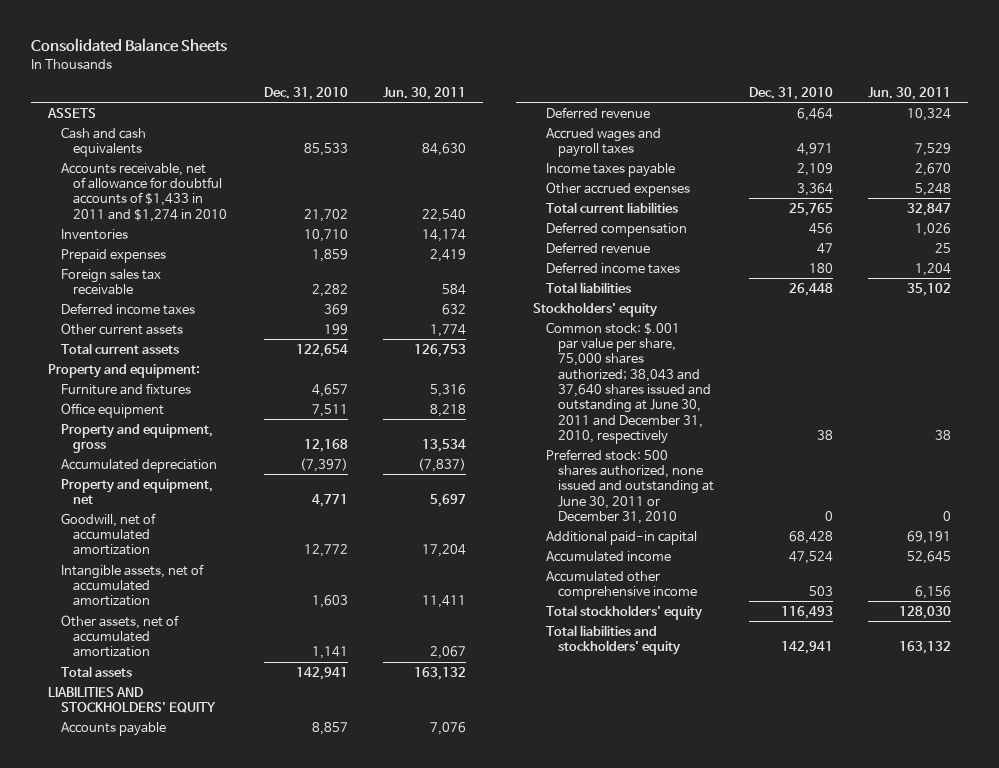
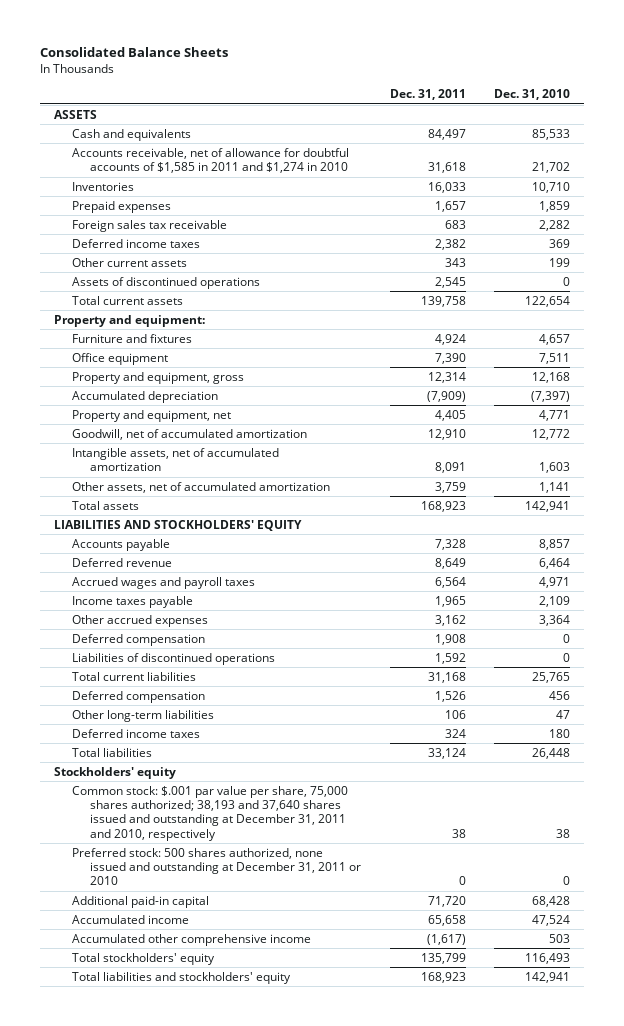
[382,86,466,100] Jun. 30, 2011 -> none
none -> [389,88,466,100] Dec. 31, 2011
[60,126,146,157] Cash and cash equivalents -> [72,128,192,141] Cash and equivalents
[60,162,228,222] Accounts receivable, net of allowance for doubtful accounts of $1,433 in 2011 and $1,274 in 2010 -> [72,147,350,174] Accounts receivable, net of allowance for doubtful accounts of $1,585 in 2011 and $1,274 in 2010
none -> [72,276,261,289] Assets of discontinued operations
none -> [72,633,206,646] Deferred compensation
none -> [72,652,276,665] Liabilities of discontinued operations
[545,241,650,253] Deferred revenue -> none
none -> [72,709,215,722] Other long-term liabilities
[545,321,712,445] Common stock: $.001 par value per share, 75,000 shares authorized; 38,043 and 37,640 shares issued and outstanding at June 30, 2011 and December 31, 2010, respectively -> [72,785,349,841] Common stock: $.001 par value per share, 75,000 shares authorized; 38,193 and 37,640 shares issued and outstanding at December 31, 2011 and 2010, respectively
[545,448,715,525] Preferred stock: 500 shares authorized, none issued and outstanding at June 30, 2011 or December 31, 2010 -> [72,847,362,886] Preferred stock: 500 shares authorized, none issued and outstanding at December 31, 2011 or 2010

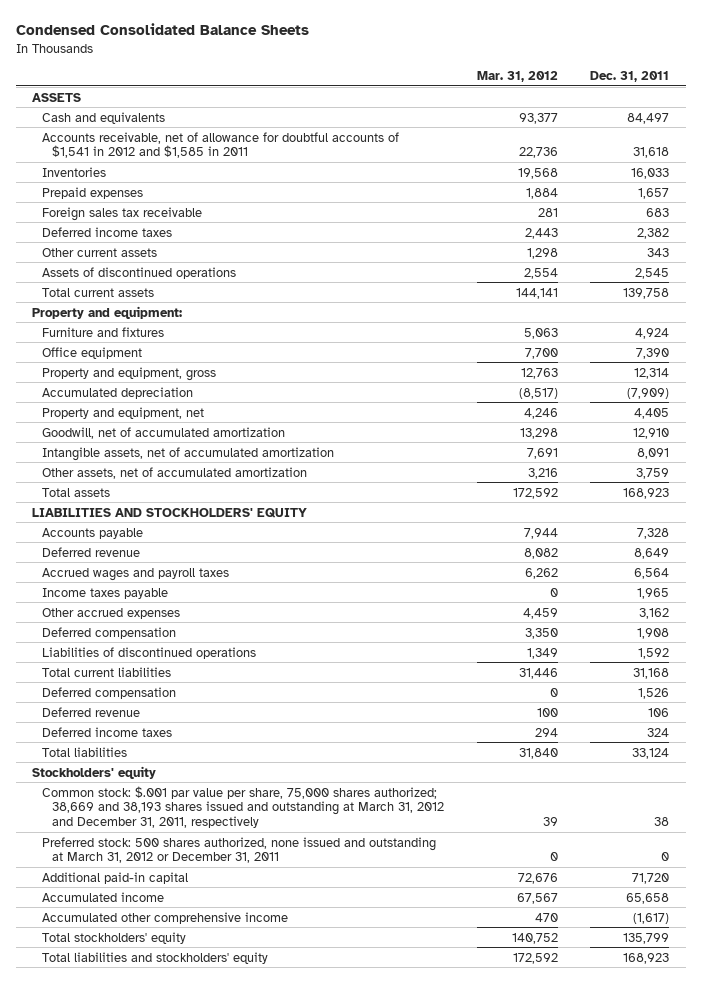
[39,47,228,58] Consolidated Balance Sheets -> [15,23,309,36] Condensed Consolidated Balance Sheets
[493,88,570,100] Dec. 31, 2010 -> none
none -> [476,70,558,82] Mar. 31, 2012
[72,147,350,174] Accounts receivable, net of allowance for doubtful accounts of $1,585 in 2011 and $1,274 in 2010 -> [42,131,400,159] Accounts receivable, net of allowance for doubtful accounts of $1,541 in 2012 and $1,585 in 2011
[72,709,215,722] Other long-term liabilities -> none
none -> [42,706,141,717] Deferred revenue
[72,785,349,841] Common stock: $.001 par value per share, 75,000 shares authorized; 38,193 and 37,640 shares issued and outstanding at December 31, 2011 and 2010, respectively -> [42,785,445,829] Common stock: $.001 par value per share, 75,000 shares authorized; 38,669 and 38,193 shares issued and outstanding at March 31, 2012 and December 31, 2011, respectively
[72,847,362,886] Preferred stock: 500 shares authorized, none issued and outstanding at December 31, 2011 or 2010 -> [42,836,437,864] Preferred stock: 500 shares authorized, none issued and outstanding at March 31, 2012 or December 31, 2011

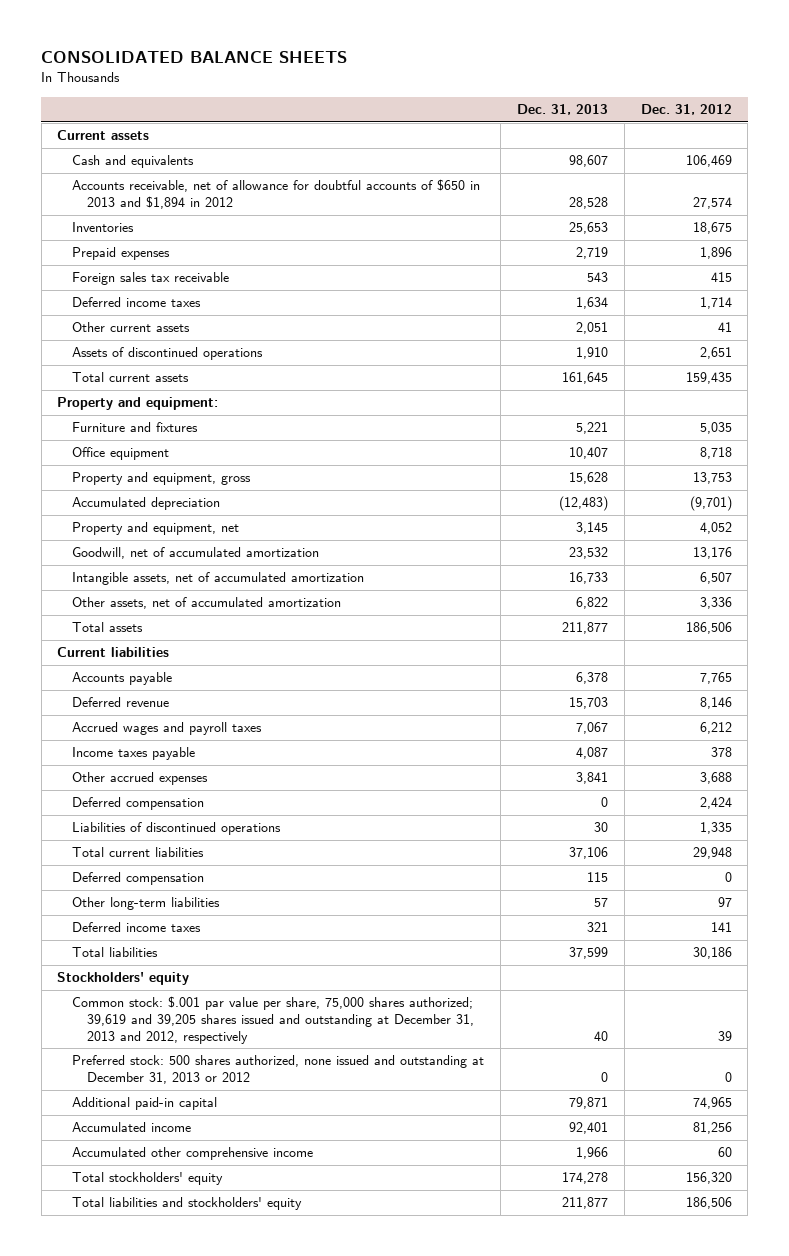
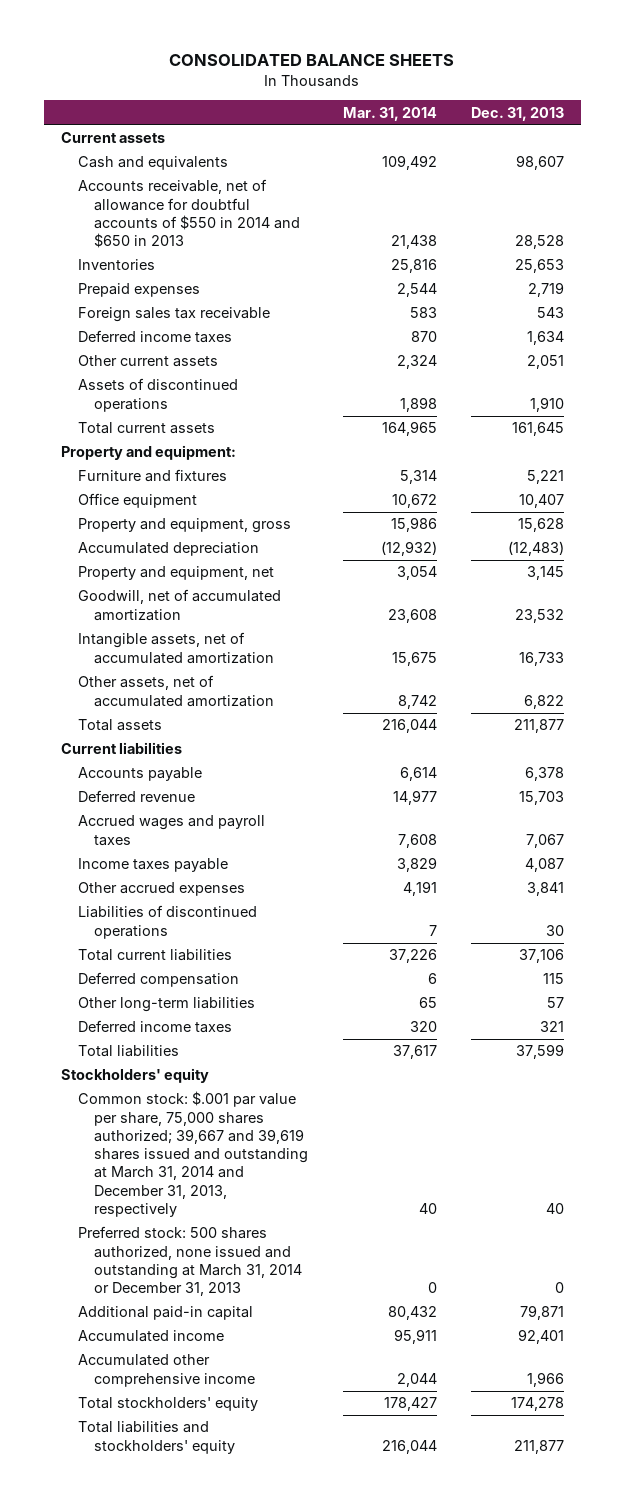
[640,104,732,116] Dec. 31, 2012 -> none
none -> [342,106,437,121] Mar. 31, 2014
[72,179,481,210] Accounts receivable, net of allowance for doubtful accounts of $650 in 2013 and $1,894 in 2012 -> [77,179,301,249] Accounts receivable, net of allowance for doubtful accounts of $550 in 2014 and $650 in 2013
[72,797,205,811] Deferred compensation -> none
[72,996,474,1044] Common stock: $.001 par value per share, 75,000 shares authorized; 39,619 and 39,205 shares issued and outstanding at December 31, 2013 and 2012, respectively -> [77,1091,309,1217] Common stock: $.001 par value per share, 75,000 shares authorized; 39,667 and 39,619 shares issued and outstanding at March 31, 2014 and December 31, 2013, respectively
[72,1055,485,1085] Preferred stock: 500 shares authorized, none issued and outstanding at December 31, 2013 or 2012 -> [77,1226,303,1297] Preferred stock: 500 shares authorized, none issued and outstanding at March 31, 2014 or December 31, 2013

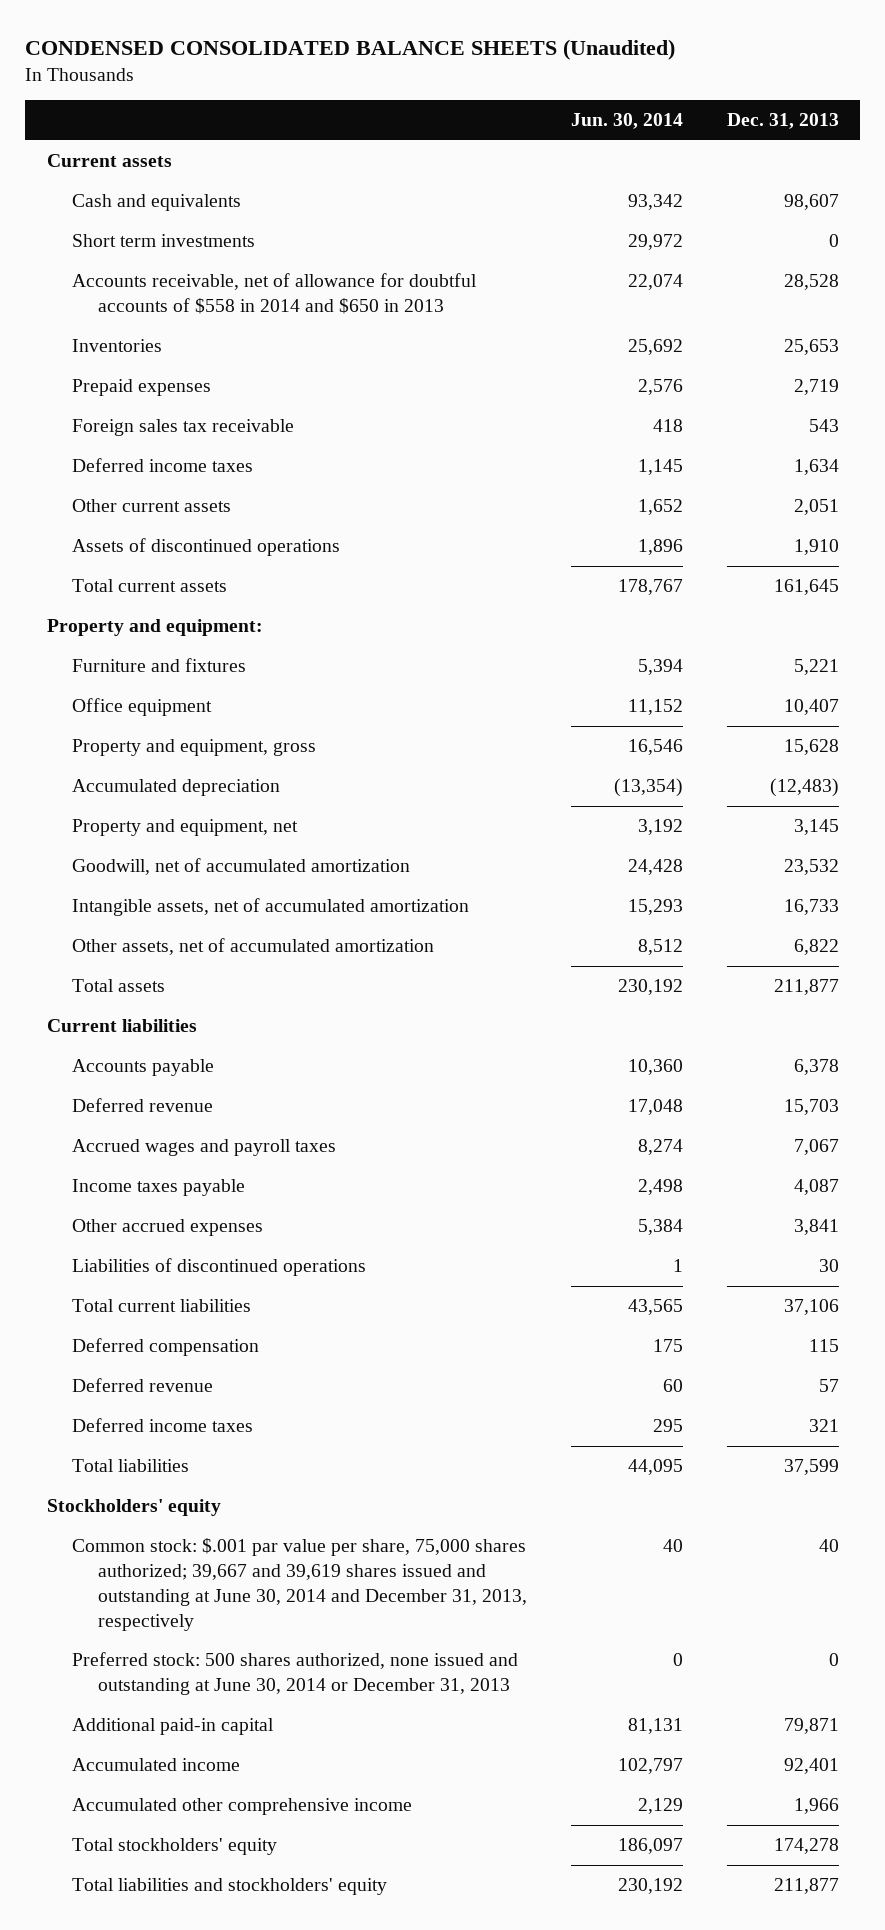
[169,54,455,67] CONSOLIDATED BALANCE SHEETS -> [24,38,675,60] CONDENSED CONSOLIDATED BALANCE SHEETS (Unaudited)
[342,106,437,121] Mar. 31, 2014 -> none
none -> [570,113,683,130] Jun. 30, 2014
none -> [72,234,256,248] Short term investments
[77,179,301,249] Accounts receivable, net of allowance for doubtful accounts of $550 in 2014 and $650 in 2013 -> [72,273,478,315] Accounts receivable, net of allowance for doubtful accounts of $558 in 2014 and $650 in 2013
[77,997,255,1013] Other long-term liabilities -> none
none -> [72,1378,214,1393] Deferred revenue
[77,1091,309,1217] Common stock: $.001 par value per share, 75,000 shares authorized; 39,667 and 39,619 shares issued and outstanding at March 31, 2014 and December 31, 2013, respectively -> [72,1538,528,1631] Common stock: $.001 par value per share, 75,000 shares authorized; 39,667 and 39,619 shares issued and outstanding at June 30, 2014 and December 31, 2013, respectively
[77,1226,303,1297] Preferred stock: 500 shares authorized, none issued and outstanding at March 31, 2014 or December 31, 2013 -> [72,1652,519,1696] Preferred stock: 500 shares authorized, none issued and outstanding at June 30, 2014 or December 31, 2013

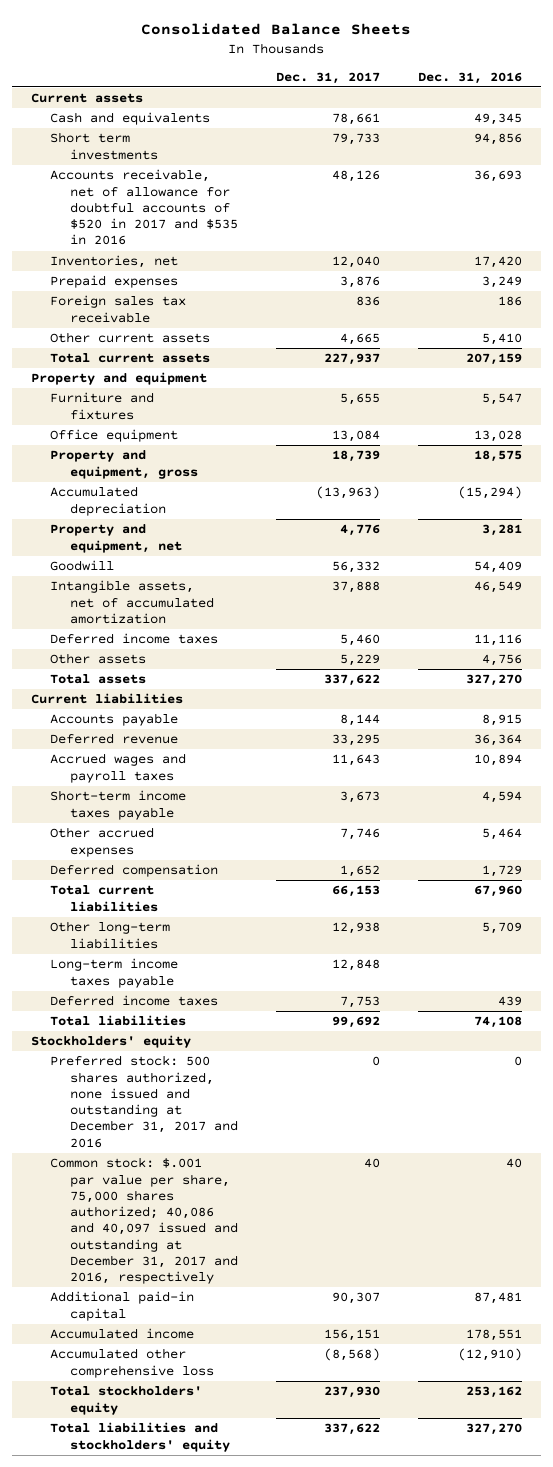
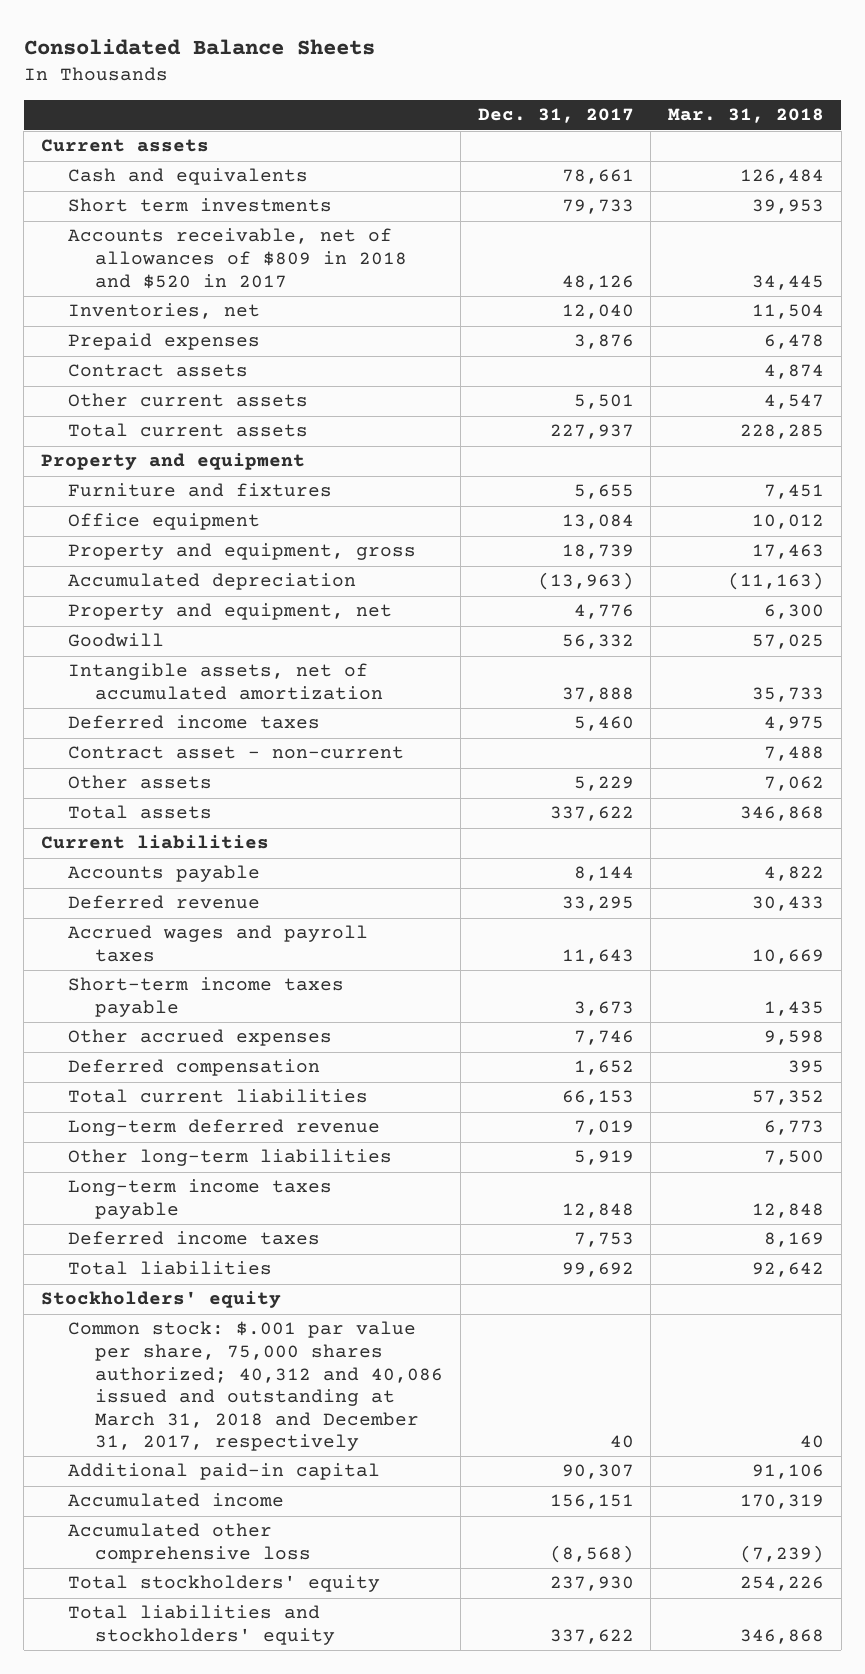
[417,71,522,84] Dec. 31, 2016 -> none
none -> [668,108,825,124] Mar. 31, 2018
[50,169,238,246] Accounts receivable, net of allowance for doubtful accounts of $520 in 2017 and $535 in 2016 -> [67,228,408,289] Accounts receivable, net of allowances of $809 in 2018 and $520 in 2017
[50,295,187,323] Foreign sales tax receivable -> none
none -> [67,364,248,378] Contract assets
[339,333,380,346] 4,665 -> [573,394,634,410] 5,501
none -> [67,746,404,760] Contract asset - non-current
none -> [67,1119,380,1137] Long-term deferred revenue
[331,922,380,935] 12,938 -> [573,1150,634,1166] 5,919
[50,1055,238,1148] Preferred stock: 500 shares authorized, none issued and outstanding at December 31, 2017 and 2016 -> none
[50,1157,238,1285] Common stock: $.001 par value per share, 75,000 shares authorized; 40,086 and 40,097 issued and outstanding at December 31, 2017 and 2016, respectively -> [67,1321,444,1452] Common stock: $.001 par value per share, 75,000 shares authorized; 40,312 and 40,086 issued and outstanding at March 31, 2018 and December 31, 2017, respectively

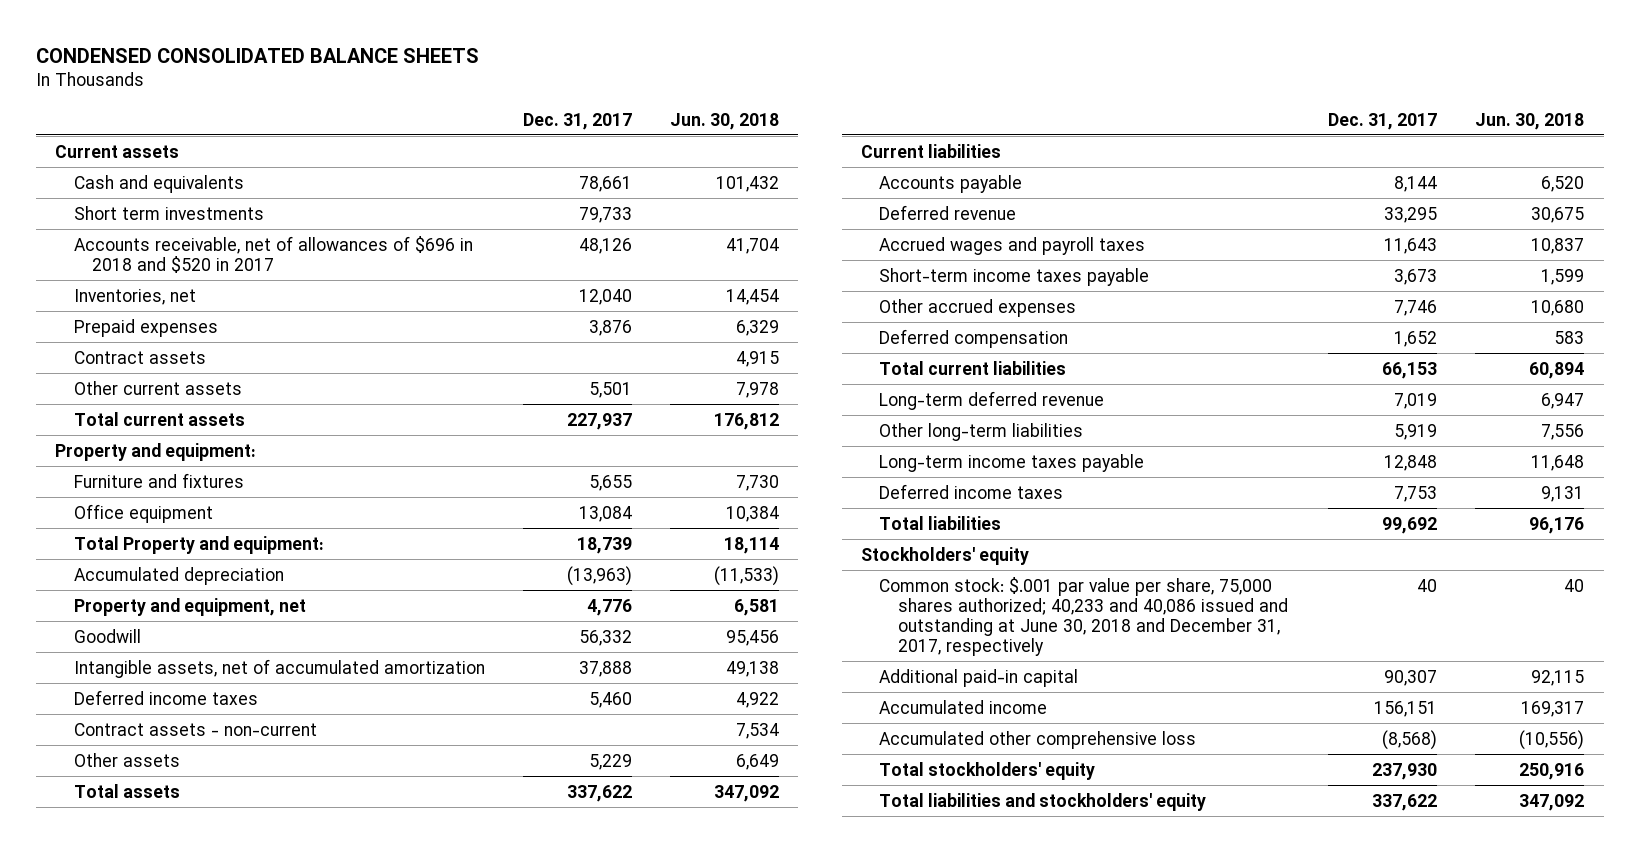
[23,38,375,55] Consolidated Balance Sheets -> [36,48,480,64] CONDENSED CONSOLIDATED BALANCE SHEETS
[668,108,825,124] Mar. 31, 2018 -> none
none -> [670,112,780,130] Jun. 30, 2018
[67,228,408,289] Accounts receivable, net of allowances of $809 in 2018 and $520 in 2017 -> [73,235,473,273] Accounts receivable, net of allowances of $696 in 2018 and $520 in 2017
[40,453,305,471] Property and equipment -> [55,442,257,461] Property and equipment:
[67,543,416,561] Property and equipment, gross -> [73,535,324,554] Total Property and equipment:
[67,746,404,760] Contract asset - non-current -> [73,722,317,736] Contract assets - non-current
[67,1321,444,1452] Common stock: $.001 par value per share, 75,000 shares authorized; 40,312 and 40,086 issued and outstanding at March 31, 2018 and December 31, 2017, respectively -> [879,576,1288,656] Common stock: $.001 par value per share, 75,000 shares authorized; 40,233 and 40,086 issued and outstanding at June 30, 2018 and December 31, 2017, respectively

